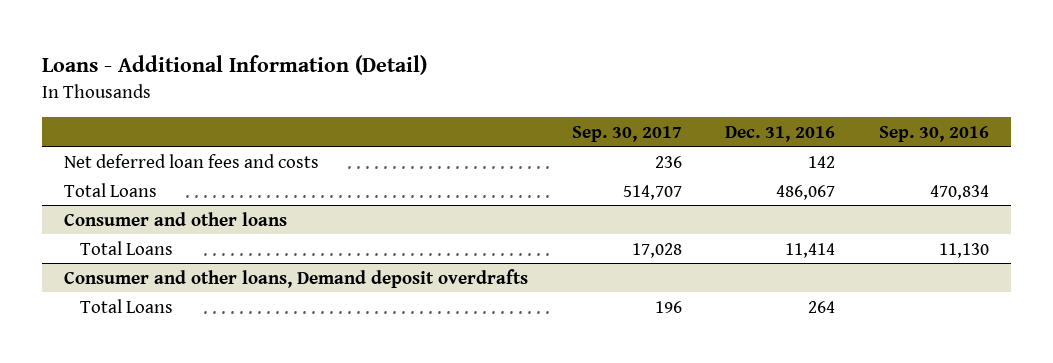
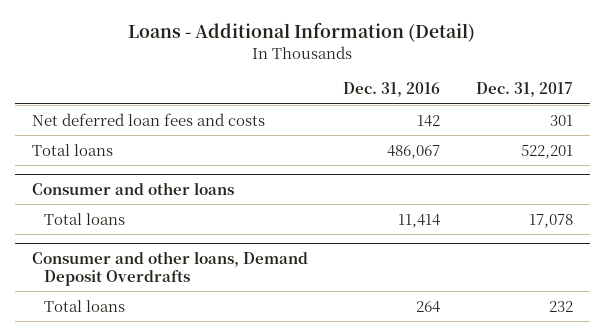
[571,125,682,142] Sep. 30, 2017 -> none
[878,125,989,142] Sep. 30, 2016 -> none
none -> [475,82,573,98] Dec. 31, 2017
[64,182,158,197] Total Loans -> [32,143,114,156] Total loans
[79,240,173,255] Total Loans -> [44,212,126,225] Total loans
[64,268,529,288] Consumer and other loans, Demand deposit overdrafts -> [32,250,309,286] Consumer and other loans, Demand Deposit Overdrafts
[79,298,173,313] Total Loans -> [44,299,126,312] Total loans

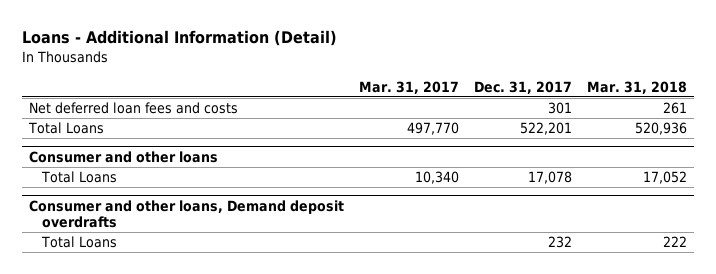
[343,82,441,98] Dec. 31, 2016 -> none
none -> [358,80,459,94] Mar. 31, 2017
none -> [586,80,687,94] Mar. 31, 2018
[32,143,114,156] Total loans -> [28,122,105,135] Total Loans
[44,212,126,225] Total loans -> [40,171,117,184] Total Loans
[32,250,309,286] Consumer and other loans, Demand Deposit Overdrafts -> [29,199,345,228] Consumer and other loans, Demand deposit overdrafts
[44,299,126,312] Total loans -> [40,236,117,249] Total Loans

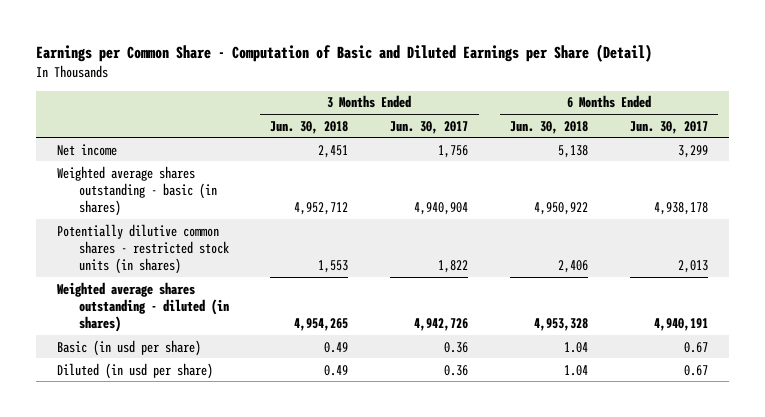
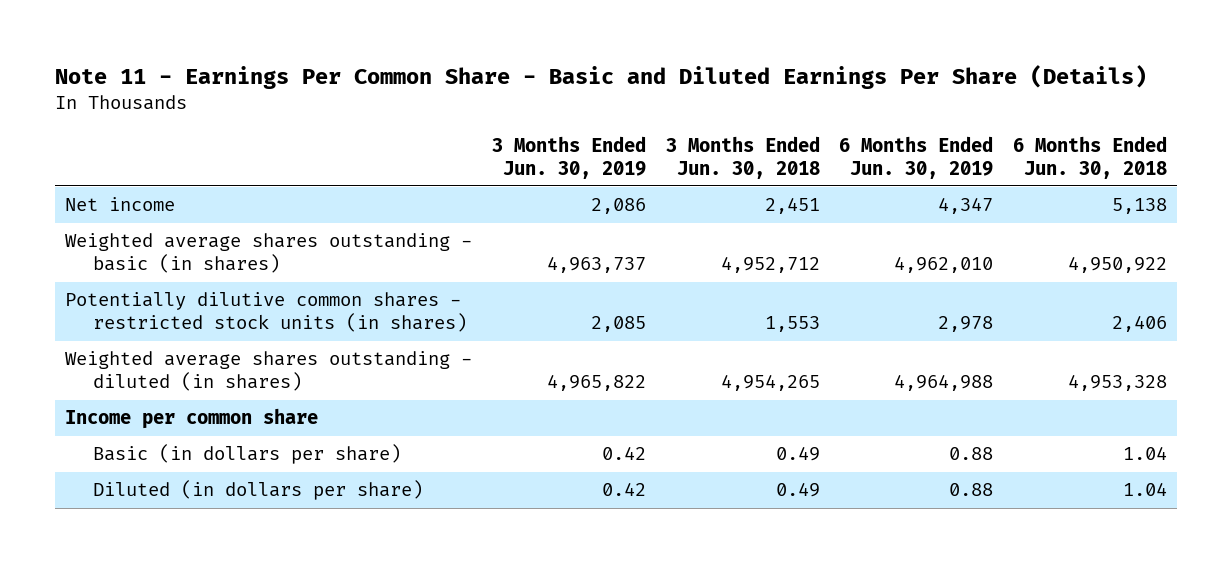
[36,43,653,62] Earnings per Common Share - Computation of Basic and Diluted Earnings per Share (Detail) -> [55,64,1148,89] Note 11 - Earnings Per Common Share - Basic and Diluted Earnings Per Share (Details)
[390,120,469,134] Jun. 30, 2017 -> none
[629,120,708,134] Jun. 30, 2017 -> none
none -> [491,135,646,179] 3 Months Ended Jun. 30, 2019
none -> [839,135,994,179] 6 Months Ended Jun. 30, 2019
none -> [64,408,318,430] Income per common share
[57,339,202,356] Basic (in usd per share) -> [93,444,402,465] Basic (in dollars per share)
[57,362,214,379] Diluted (in usd per share) -> [93,480,424,501] Diluted (in dollars per share)

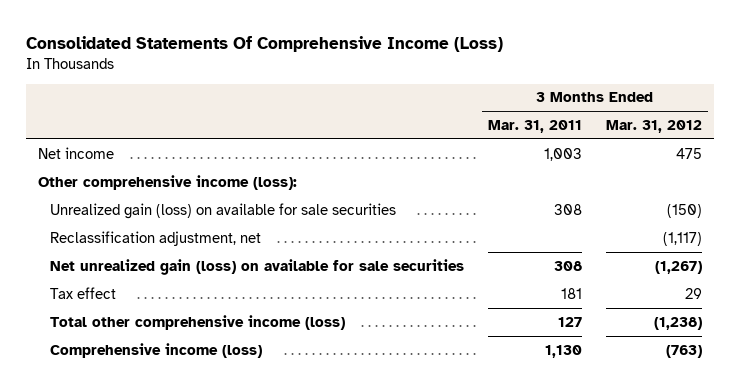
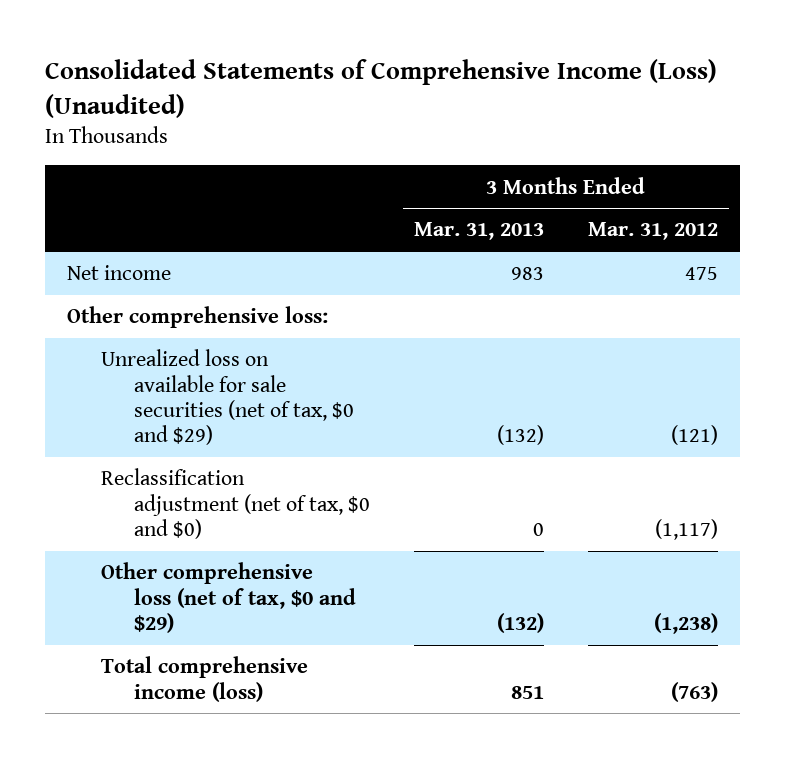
[26,36,504,53] Consolidated Statements Of Comprehensive Income (Loss) -> [45,59,718,118] Consolidated Statements of Comprehensive Income (Loss) (Unaudited)
[488,119,583,133] Mar. 31, 2011 -> none
none -> [414,222,545,241] Mar. 31, 2013
[50,258,465,275] Net unrealized gain (loss) on available for sale securities -> none
[50,286,117,299] Tax effect -> none
[38,174,298,190] Other comprehensive income (loss): -> [67,306,329,329] Other comprehensive loss:
[50,202,397,219] Unrealized gain (loss) on available for sale securities -> [100,349,355,446] Unrealized loss on available for sale securities (net of tax, $0 and $29)
[667,203,703,218] (150) -> [671,425,719,446] (121)
[50,230,262,246] Reclassification adjustment, net -> [100,468,371,540] Reclassification adjustment (net of tax, $0 and $0)
[50,314,346,330] Total other comprehensive income (loss) -> [100,562,357,634] Other comprehensive loss (net of tax, $0 and $29)
[50,342,263,358] Comprehensive income (loss) -> [100,656,308,702] Total comprehensive income (loss)

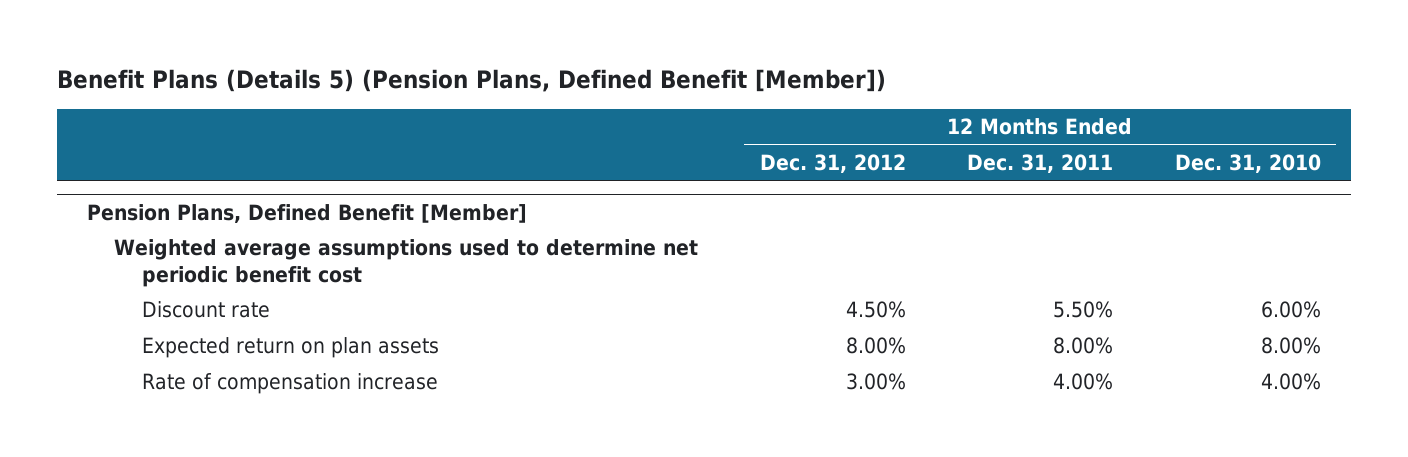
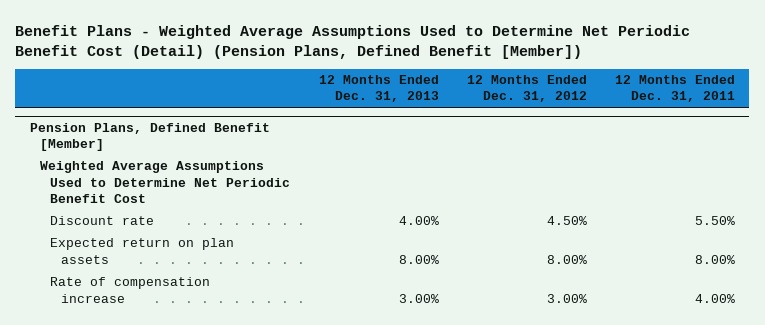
[56,69,886,93] Benefit Plans (Details 5) (Pension Plans, Defined Benefit [Member]) -> [15,24,691,59] Benefit Plans - Weighted Average Assumptions Used to Determine Net Periodic Benefit Cost (Detail) (Pension Plans, Defined Benefit [Member])
[1174,153,1321,173] Dec. 31, 2010 -> none
none -> [318,75,439,103] 12 Months Ended Dec. 31, 2013
[114,239,699,287] Weighted average assumptions used to determine net periodic benefit cost -> [40,161,291,204] Weighted Average Assumptions Used to Determine Net Periodic Benefit Cost

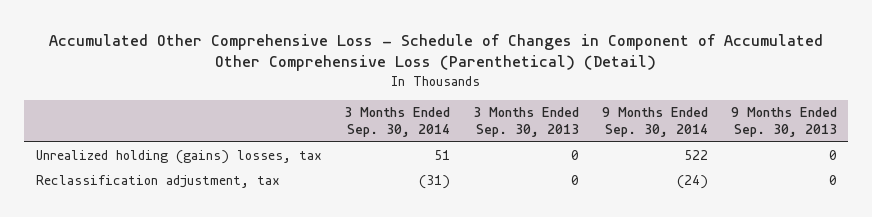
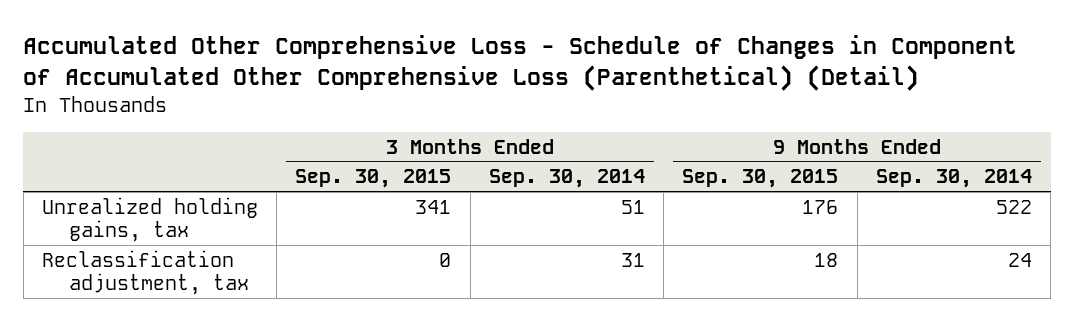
[473,107,580,138] 3 Months Ended Sep. 30, 2013 -> none
[730,107,837,138] 9 Months Ended Sep. 30, 2013 -> none
none -> [295,169,452,189] Sep. 30, 2015
none -> [682,169,839,189] Sep. 30, 2015
[35,150,322,165] Unrealized holding (gains) losses, tax -> [41,196,258,243] Unrealized holding gains, tax
[419,175,451,190] (31) -> [620,252,645,267] 31
[676,175,708,190] (24) -> [1007,252,1032,267] 24

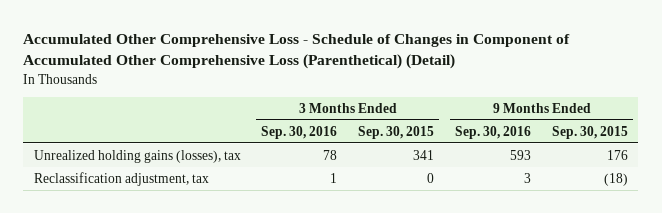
[488,169,645,189] Sep. 30, 2014 -> none
[875,169,1032,189] Sep. 30, 2014 -> none
none -> [261,125,338,139] Sep. 30, 2016
none -> [455,125,532,139] Sep. 30, 2016
[41,196,258,243] Unrealized holding gains, tax -> [33,149,241,163] Unrealized holding gains (losses), tax
[814,252,839,267] 18 -> [603,172,628,186] (18)

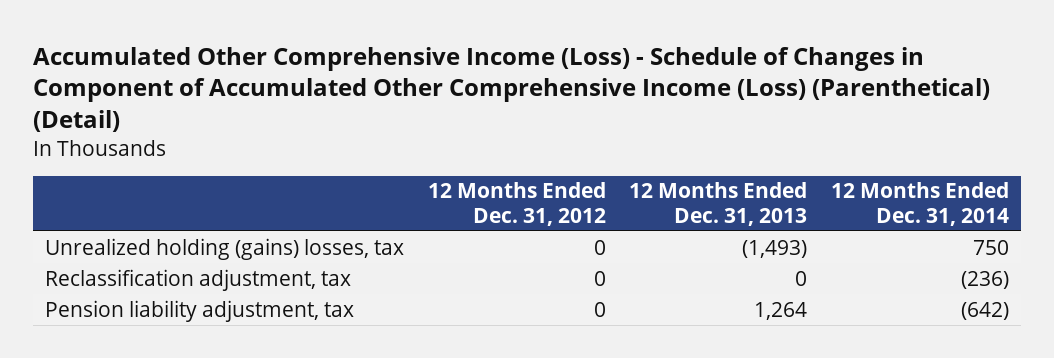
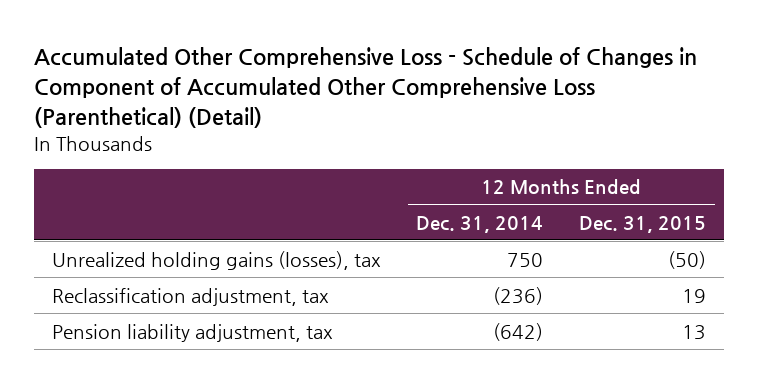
[33,46,991,133] Accumulated Other Comprehensive Income (Loss) - Schedule of Changes in Component of Accumulated Other Comprehensive Income (Loss) (Parenthetical) (Detail) -> [34,46,698,128] Accumulated Other Comprehensive Loss - Schedule of Changes in Component of Accumulated Other Comprehensive Loss (Parenthetical) (Detail)
[427,182,606,226] 12 Months Ended Dec. 31, 2012 -> none
[629,182,808,226] 12 Months Ended Dec. 31, 2013 -> none
none -> [578,215,706,233] Dec. 31, 2015
[45,237,405,260] Unrealized holding (gains) losses, tax -> [51,250,381,270] Unrealized holding gains (losses), tax

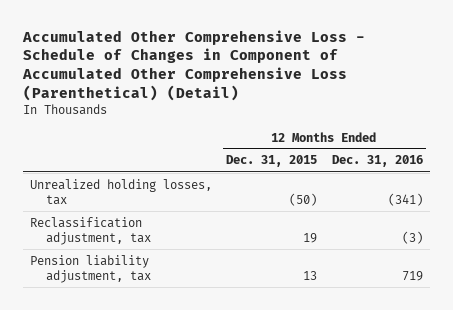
[416,215,544,233] Dec. 31, 2014 -> none
none -> [331,155,423,168] Dec. 31, 2016
[51,250,381,270] Unrealized holding gains (losses), tax -> [30,178,213,205] Unrealized holding losses, tax

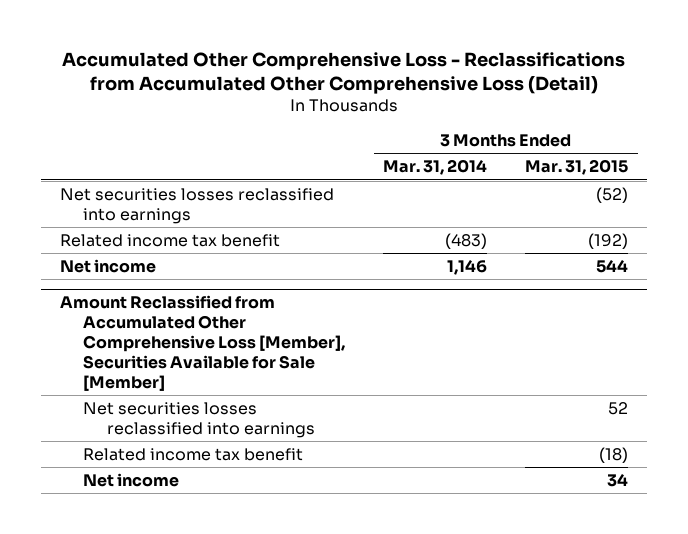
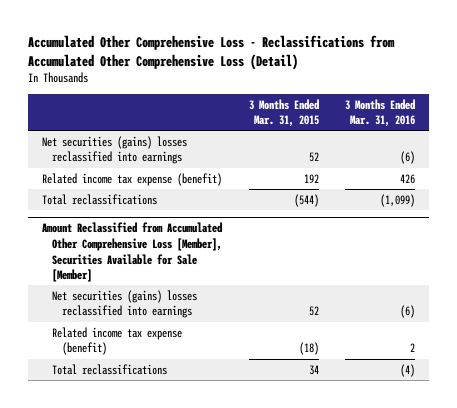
[383,159,488,176] Mar. 31, 2014 -> none
none -> [345,98,416,128] 3 Months Ended Mar. 31, 2016
[60,258,157,273] Net income -> none
[60,187,335,224] Net securities losses reclassified into earnings -> [41,135,187,165] Net securities (gains) losses reclassified into earnings
[596,186,629,203] (52) -> [308,152,319,163] 52
[60,233,281,247] Related income tax benefit -> [41,172,222,186] Related income tax expense (benefit)
[588,232,629,249] (192) -> [303,173,319,183] 192
none -> [41,193,157,205] Total reclassifications
[83,401,315,438] Net securities losses reclassified into earnings -> [51,289,197,319] Net securities (gains) losses reclassified into earnings
[83,447,304,461] Related income tax benefit -> [51,326,182,356] Related income tax expense (benefit)
[83,472,180,487] Net income -> [51,363,167,375] Total reclassifications

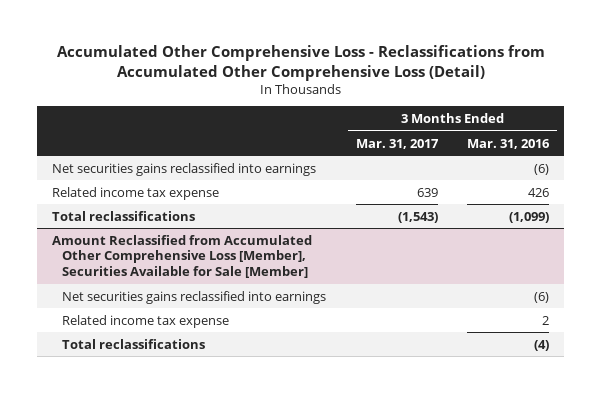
[248,98,319,128] 3 Months Ended Mar. 31, 2015 -> none
none -> [355,138,439,149] Mar. 31, 2017
[41,135,187,165] Net securities (gains) losses reclassified into earnings -> [51,162,316,176] Net securities gains reclassified into earnings
[41,172,222,186] Related income tax expense (benefit) -> [51,186,219,200] Related income tax expense
[51,289,197,319] Net securities (gains) losses reclassified into earnings -> [61,290,326,304] Net securities gains reclassified into earnings
[51,326,182,356] Related income tax expense (benefit) -> [61,314,229,328] Related income tax expense

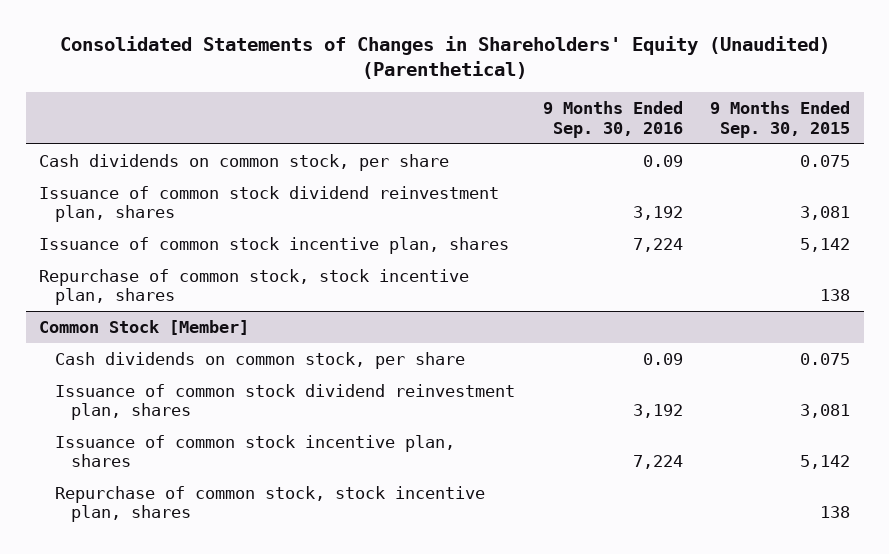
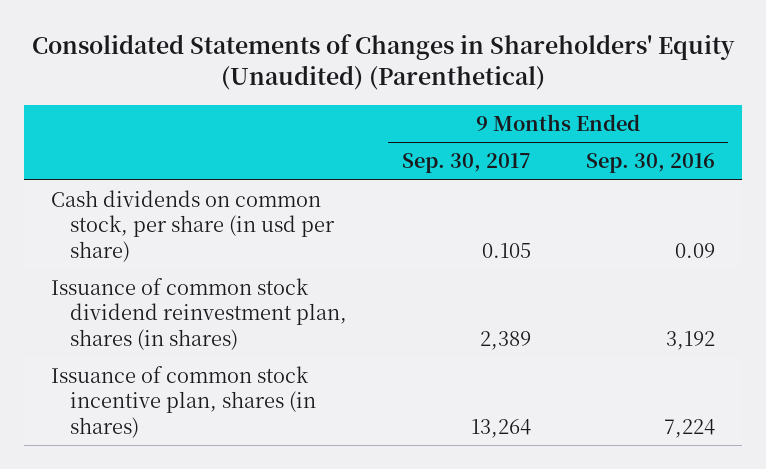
[710,101,851,138] 9 Months Ended Sep. 30, 2015 -> none
none -> [401,153,531,174] Sep. 30, 2017
[39,268,470,306] Repurchase of common stock, stock incentive plan, shares -> none
[39,319,250,335] Common Stock [Member] -> none
[55,351,466,369] Cash dividends on common stock, per share -> none
[55,383,516,421] Issuance of common stock dividend reinvestment plan, shares -> none
[55,434,456,468] Issuance of common stock incentive plan, shares -> none
[55,485,486,523] Repurchase of common stock, stock incentive plan, shares -> none
[39,153,450,171] Cash dividends on common stock, per share -> [51,190,335,262] Cash dividends on common stock, per share (in usd per share)
[39,185,500,223] Issuance of common stock dividend reinvestment plan, shares -> [51,278,347,350] Issuance of common stock dividend reinvestment plan, shares (in shares)
[39,236,510,254] Issuance of common stock incentive plan, shares -> [51,366,316,438] Issuance of common stock incentive plan, shares (in shares)

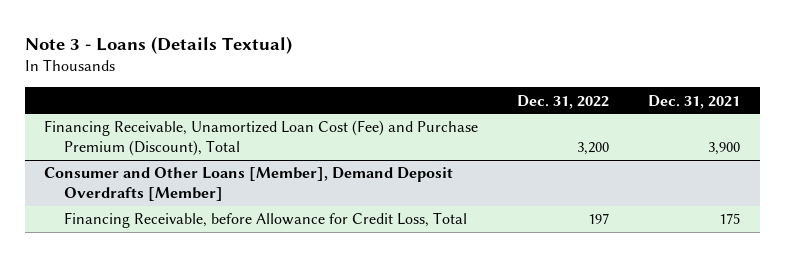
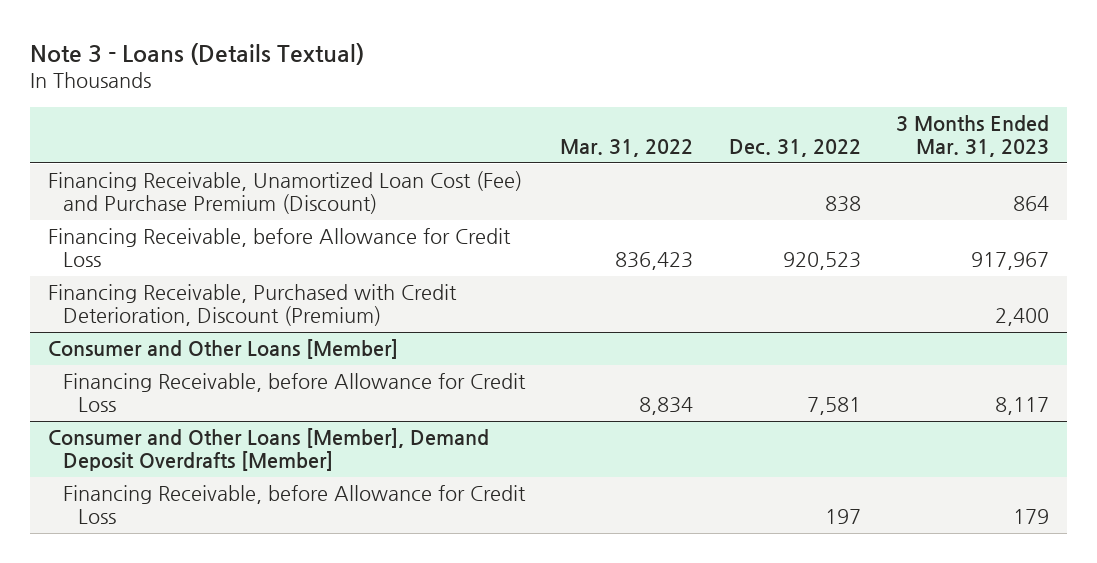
[648,94,741,109] Dec. 31, 2021 -> none
none -> [560,139,694,158] Mar. 31, 2022
none -> [895,115,1049,158] 3 Months Ended Mar. 31, 2023
[44,120,479,156] Financing Receivable, Unamortized Loan Cost (Fee) and Purchase Premium (Discount), Total -> [47,171,522,215] Financing Receivable, Unamortized Loan Cost (Fee) and Purchase Premium (Discount)
[577,141,610,155] 3,200 -> [824,196,861,213] 838
none -> [47,228,511,268] Financing Receivable, before Allowance for Credit Loss
none -> [47,284,457,327] Financing Receivable, Purchased with Credit Deterioration, Discount (Premium)
none -> [47,339,398,360] Consumer and Other Loans [Member]
none -> [62,373,526,413] Financing Receivable, before Allowance for Credit Loss
[64,212,468,229] Financing Receivable, before Allowance for Credit Loss, Total -> [62,485,526,525] Financing Receivable, before Allowance for Credit Loss

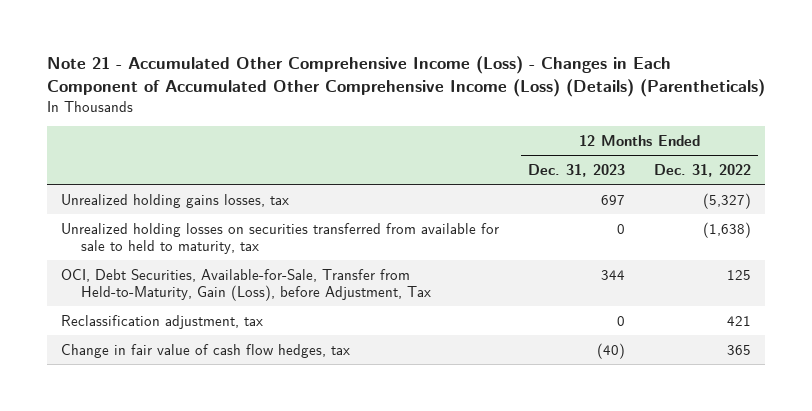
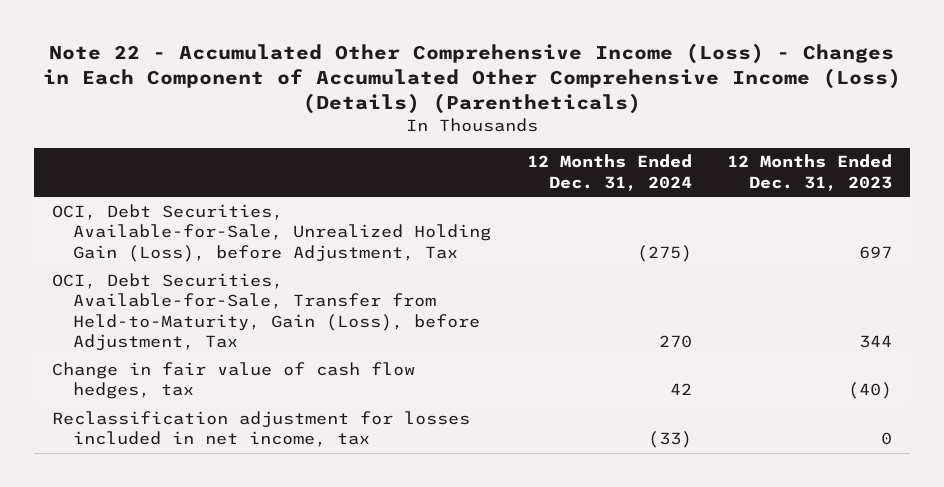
[46,56,765,98] Note 21 - Accumulated Other Comprehensive Income (Loss) - Changes in Each Component of Accumulated Other Comprehensive Income (Loss) (Details) (Parentheticals) -> [42,43,901,115] Note 22 - Accumulated Other Comprehensive Income (Loss) - Changes in Each Component of Accumulated Other Comprehensive Income (Loss) (Details) (Parentheticals)
[653,163,751,177] Dec. 31, 2022 -> none
none -> [526,154,692,191] 12 Months Ended Dec. 31, 2024
[61,222,500,255] Unrealized holding losses on securities transferred from available for sale to held to maturity, tax -> none
[61,193,290,208] Unrealized holding gains losses, tax -> [51,203,492,262] OCI, Debt Securities, Available-for-Sale, Unrealized Holding Gain (Loss), before Adjustment, Tax
[61,314,264,329] Reclassification adjustment, tax -> none
none -> [51,410,470,448] Reclassification adjustment for losses included in net income, tax

